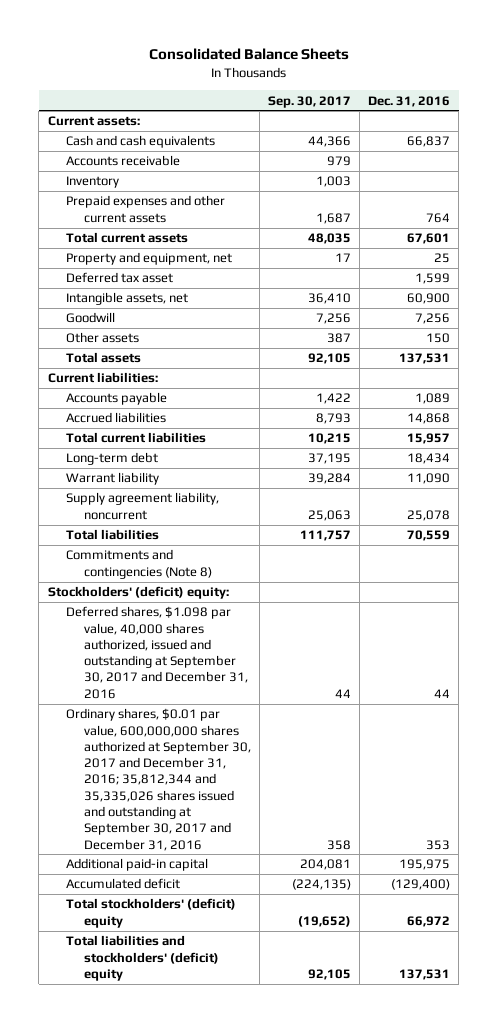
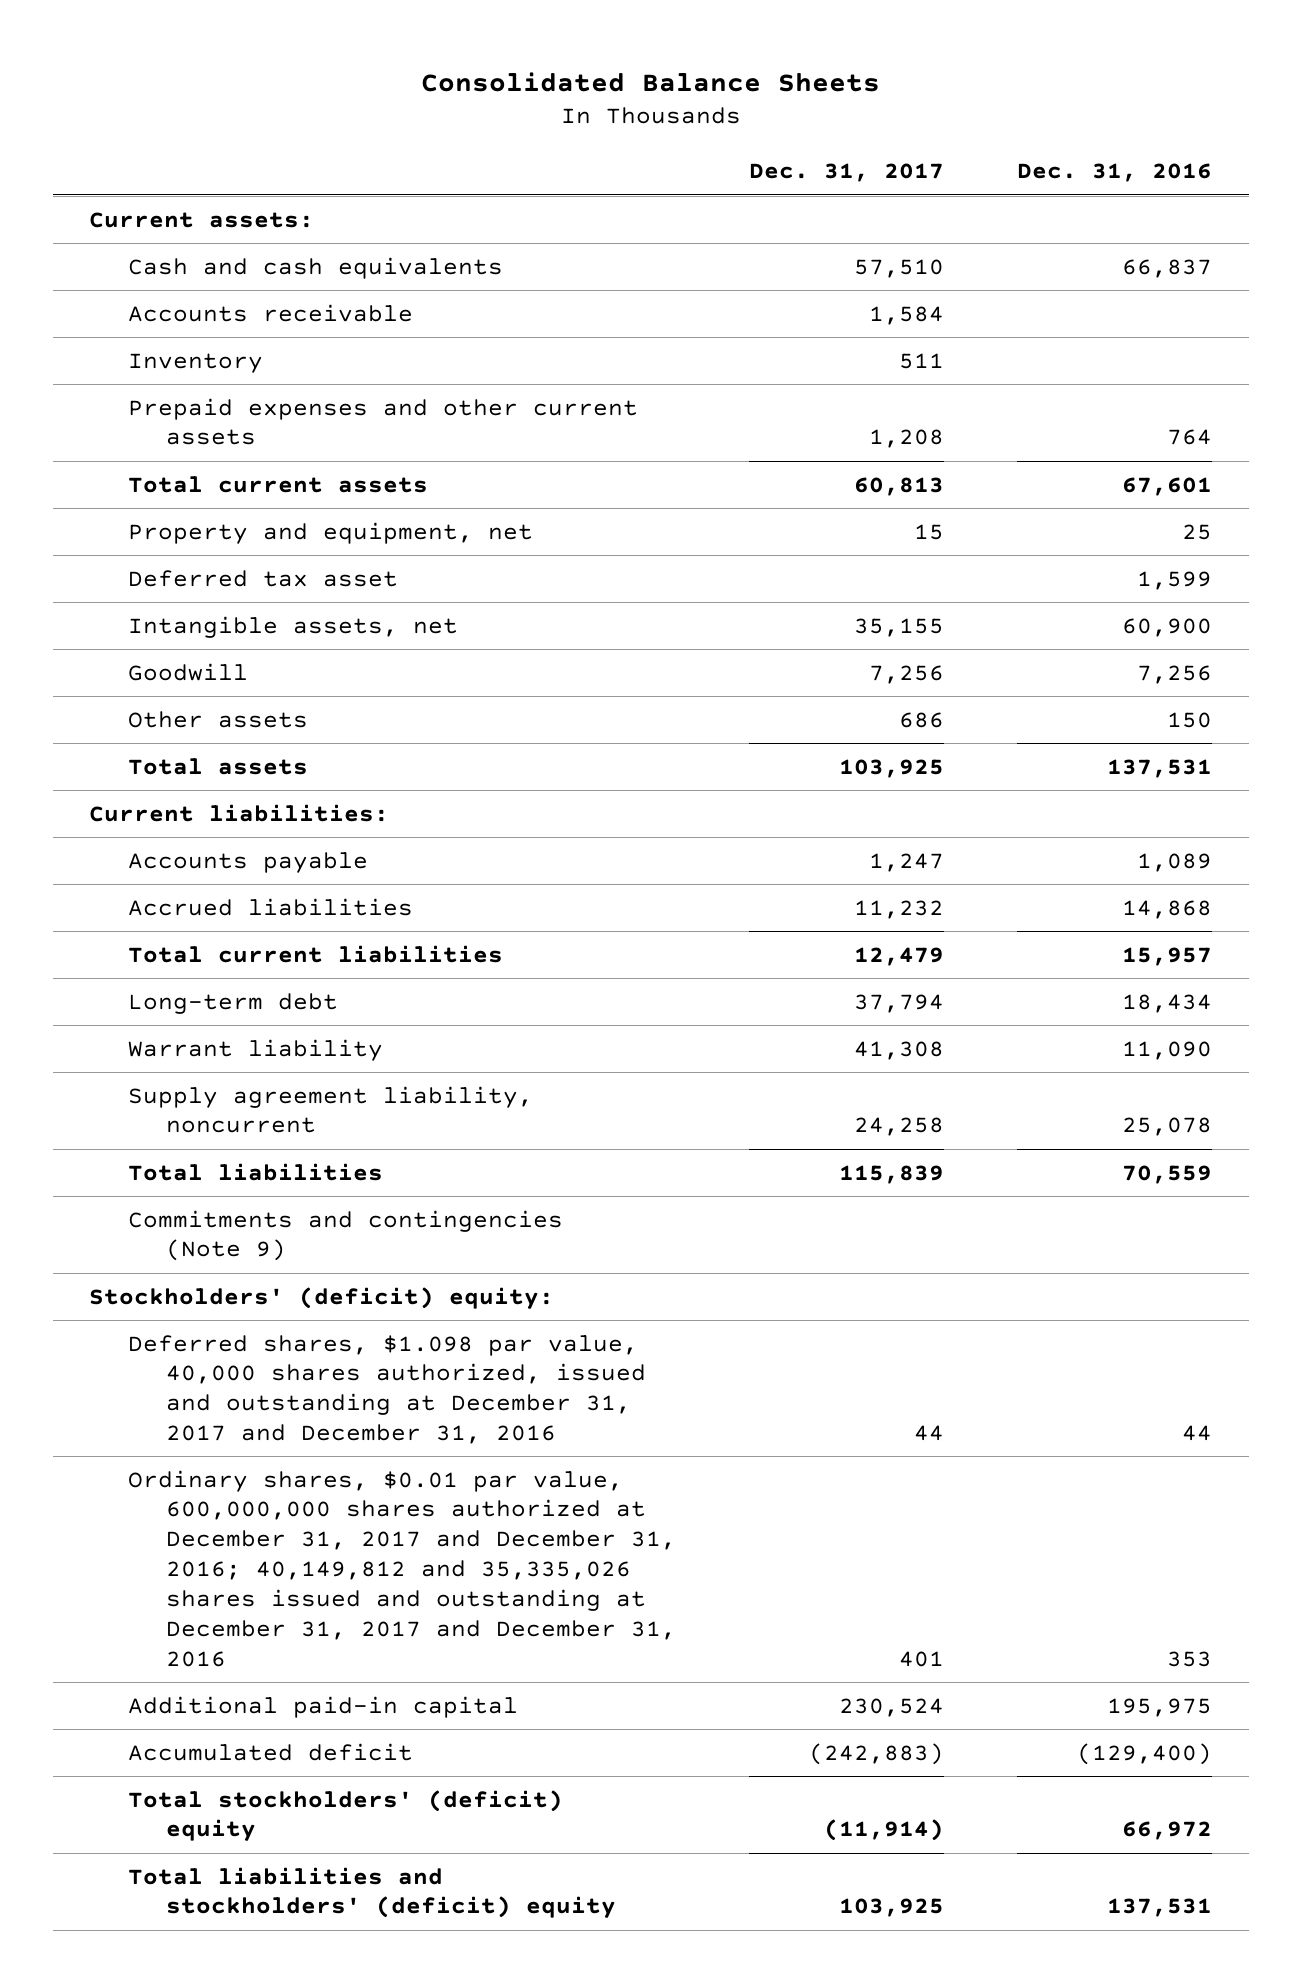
[268,95,352,108] Sep. 30, 2017 -> none
none -> [749,163,945,183] Dec. 31, 2017
[65,549,212,579] Commitments and contingencies (Note 8) -> [127,1209,563,1262] Commitments and contingencies (Note 9)
[65,606,248,699] Deferred shares, $1.098 par value, 40,000 shares authorized, issued and outstanding at September 30, 2017 and December 31, 2016 -> [127,1334,647,1445] Deferred shares, $1.098 par value, 40,000 shares authorized, issued and outstanding at December 31, 2017 and December 31, 2016
[65,708,251,851] Ordinary shares, $0.01 par value, 600,000,000 shares authorized at September 30, 2017 and December 31, 2016; 35,812,344 and 35,335,026 shares issued and outstanding at September 30, 2017 and December 31, 2016 -> [127,1469,677,1667] Ordinary shares, $0.01 par value, 600,000,000 shares authorized at December 31, 2017 and December 31, 2016; 40,149,812 and 35,335,026 shares issued and outstanding at December 31, 2017 and December 31, 2016

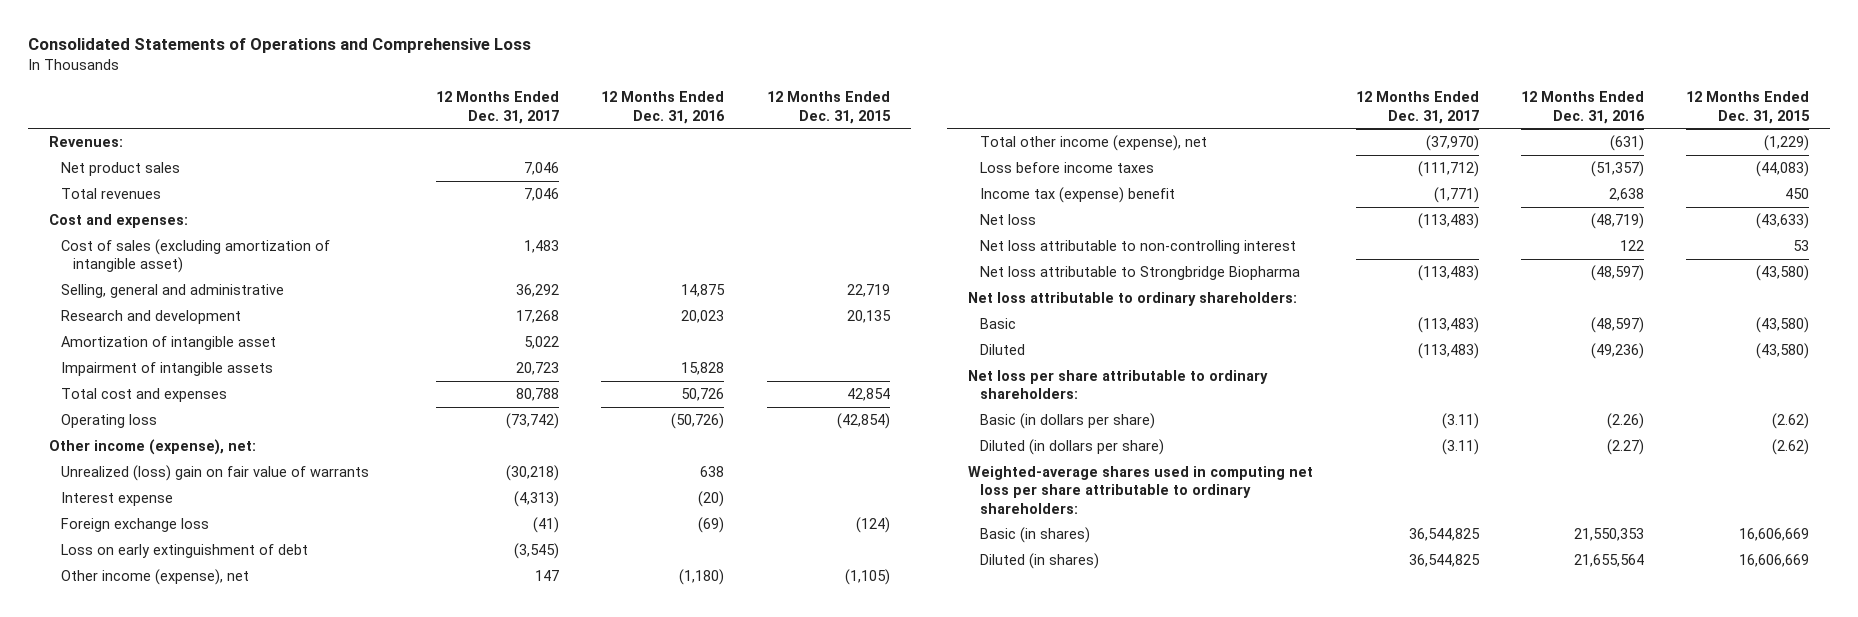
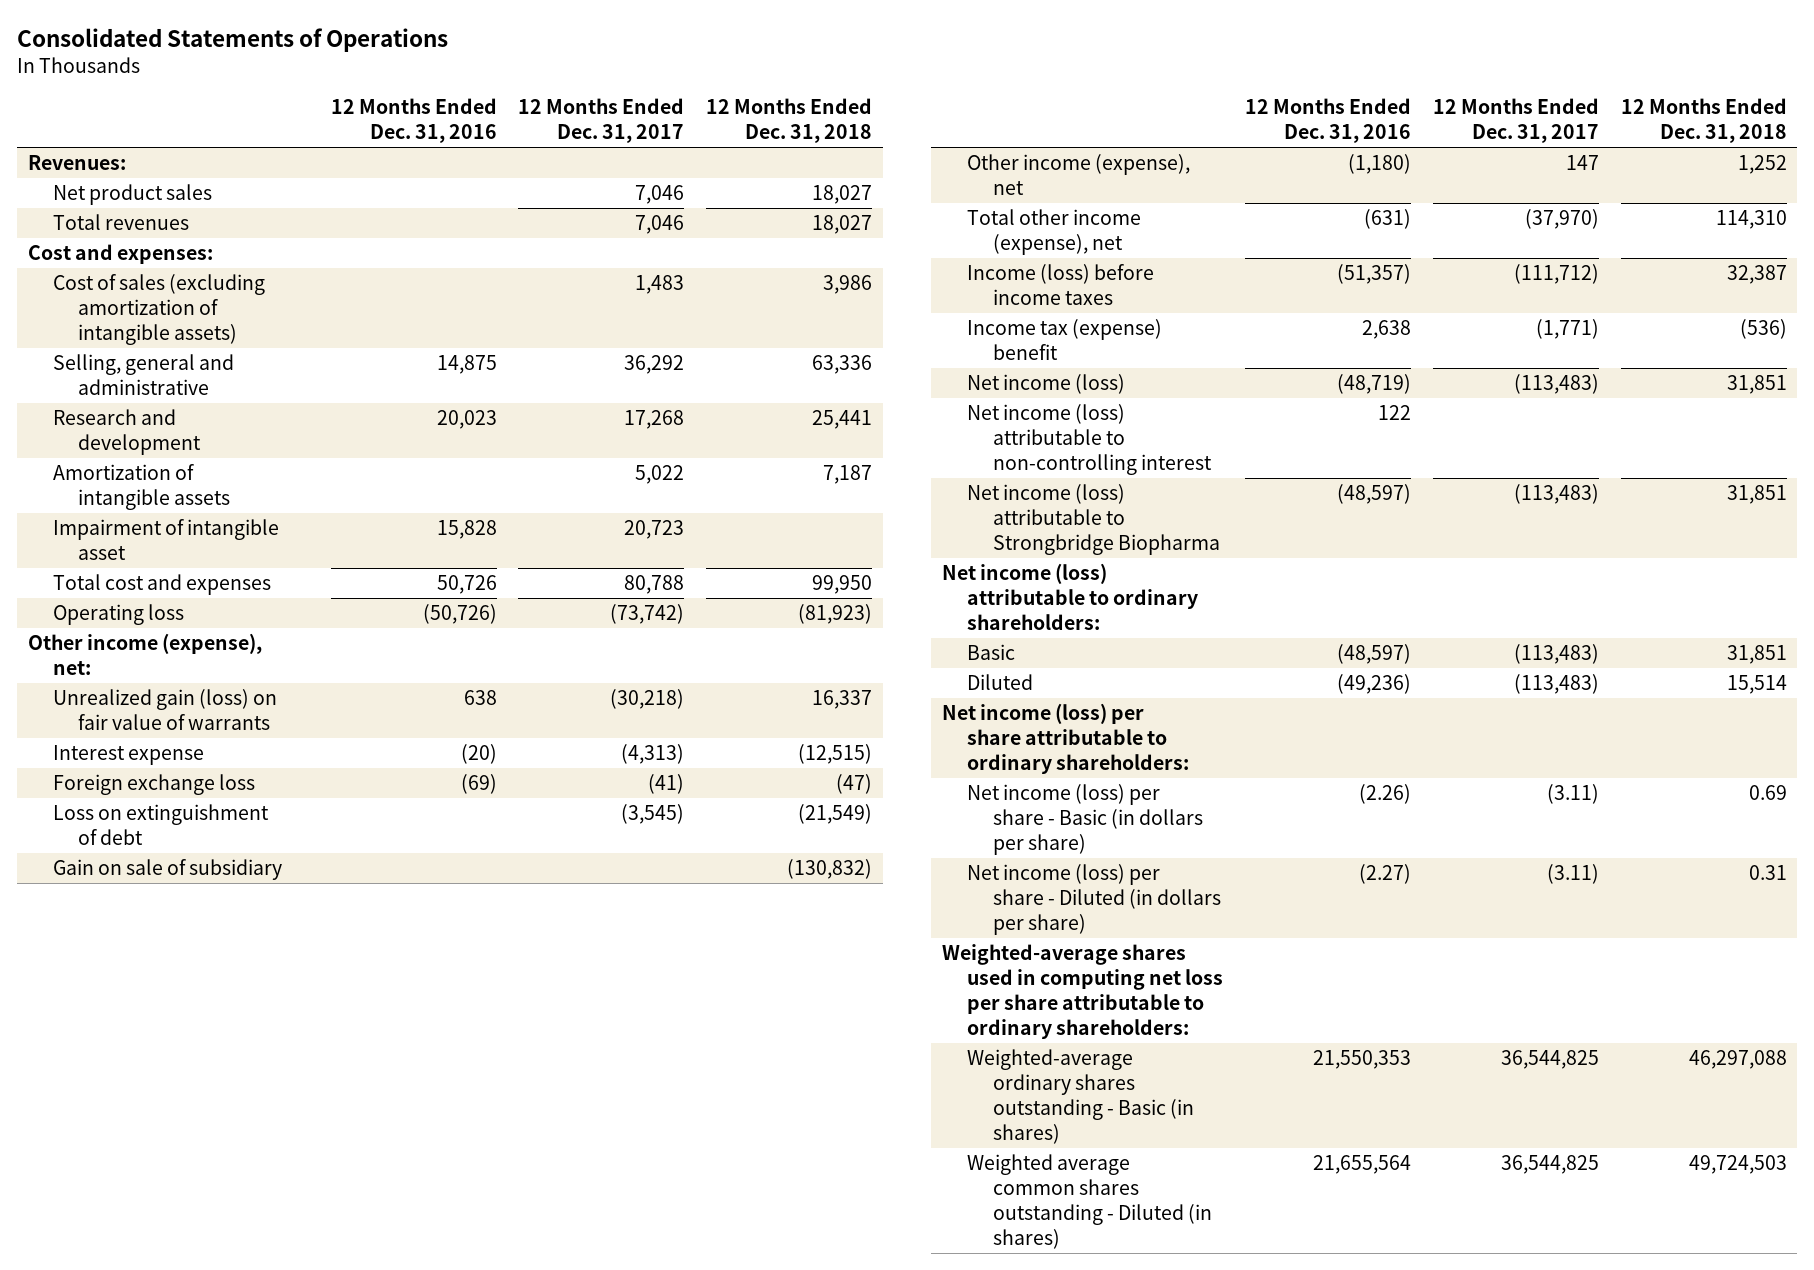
[27,38,531,54] Consolidated Statements of Operations and Comprehensive Loss -> [16,27,448,52] Consolidated Statements of Operations
[766,91,891,124] 12 Months Ended Dec. 31, 2015 -> none
none -> [705,98,872,144] 12 Months Ended Dec. 31, 2018
[60,238,330,274] Cost of sales (excluding amortization of intangible asset) -> [52,274,265,346] Cost of sales (excluding amortization of intangible assets)
[60,335,276,350] Amortization of intangible asset -> [52,464,231,511] Amortization of intangible assets
[60,361,273,376] Impairment of intangible assets -> [52,519,279,561] Impairment of intangible asset
[60,464,369,481] Unrealized (loss) gain on fair value of warrants -> [52,689,277,731] Unrealized gain (loss) on fair value of warrants
[60,543,308,558] Loss on early extinguishment of debt -> [52,804,269,846] Loss on extinguishment of debt
none -> [52,859,282,881] Gain on sale of subsidiary
[980,161,1155,173] Loss before income taxes -> [967,264,1155,306] Income (loss) before income taxes
[980,213,1037,225] Net loss -> [967,374,1126,395] Net income (loss)
[980,239,1297,254] Net loss attributable to non-controlling interest -> [967,404,1212,476] Net income (loss) attributable to non-controlling interest
[980,265,1301,280] Net loss attributable to Strongbridge Biopharma -> [967,484,1220,556] Net income (loss) attributable to Strongbridge Biopharma
[968,291,1298,306] Net loss attributable to ordinary shareholders: -> [942,563,1199,631] Net income (loss) attributable to ordinary shareholders:
[968,369,1269,400] Net loss per share attributable to ordinary shareholders: -> [942,703,1190,775] Net income (loss) per share attributable to ordinary shareholders:
[980,412,1156,429] Basic (in dollars per share) -> [967,784,1203,856] Net income (loss) per share - Basic (in dollars per share)
[980,438,1165,455] Diluted (in dollars per share) -> [967,864,1221,936] Net income (loss) per share - Diluted (in dollars per share)
[980,526,1091,543] Basic (in shares) -> [967,1049,1194,1145] Weighted-average ordinary shares outstanding - Basic (in shares)
[980,552,1100,569] Diluted (in shares) -> [967,1154,1212,1250] Weighted average common shares outstanding - Diluted (in shares)

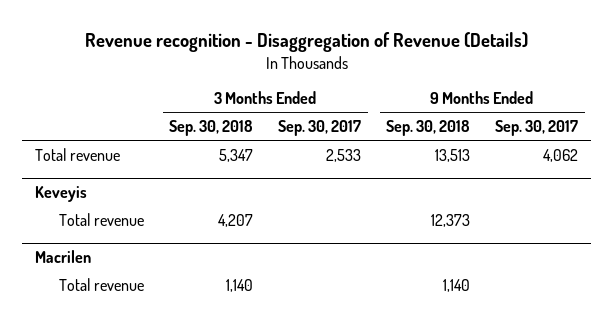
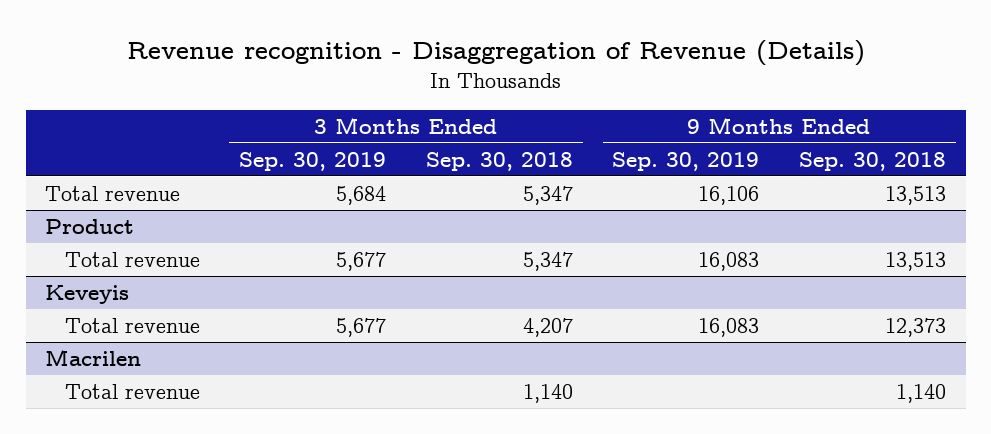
[278,120,362,137] Sep. 30, 2017 -> none
[495,120,579,137] Sep. 30, 2017 -> none
none -> [239,151,387,171] Sep. 30, 2019
none -> [612,151,760,171] Sep. 30, 2019
none -> [45,218,135,234] Product
none -> [64,251,200,267] Total revenue

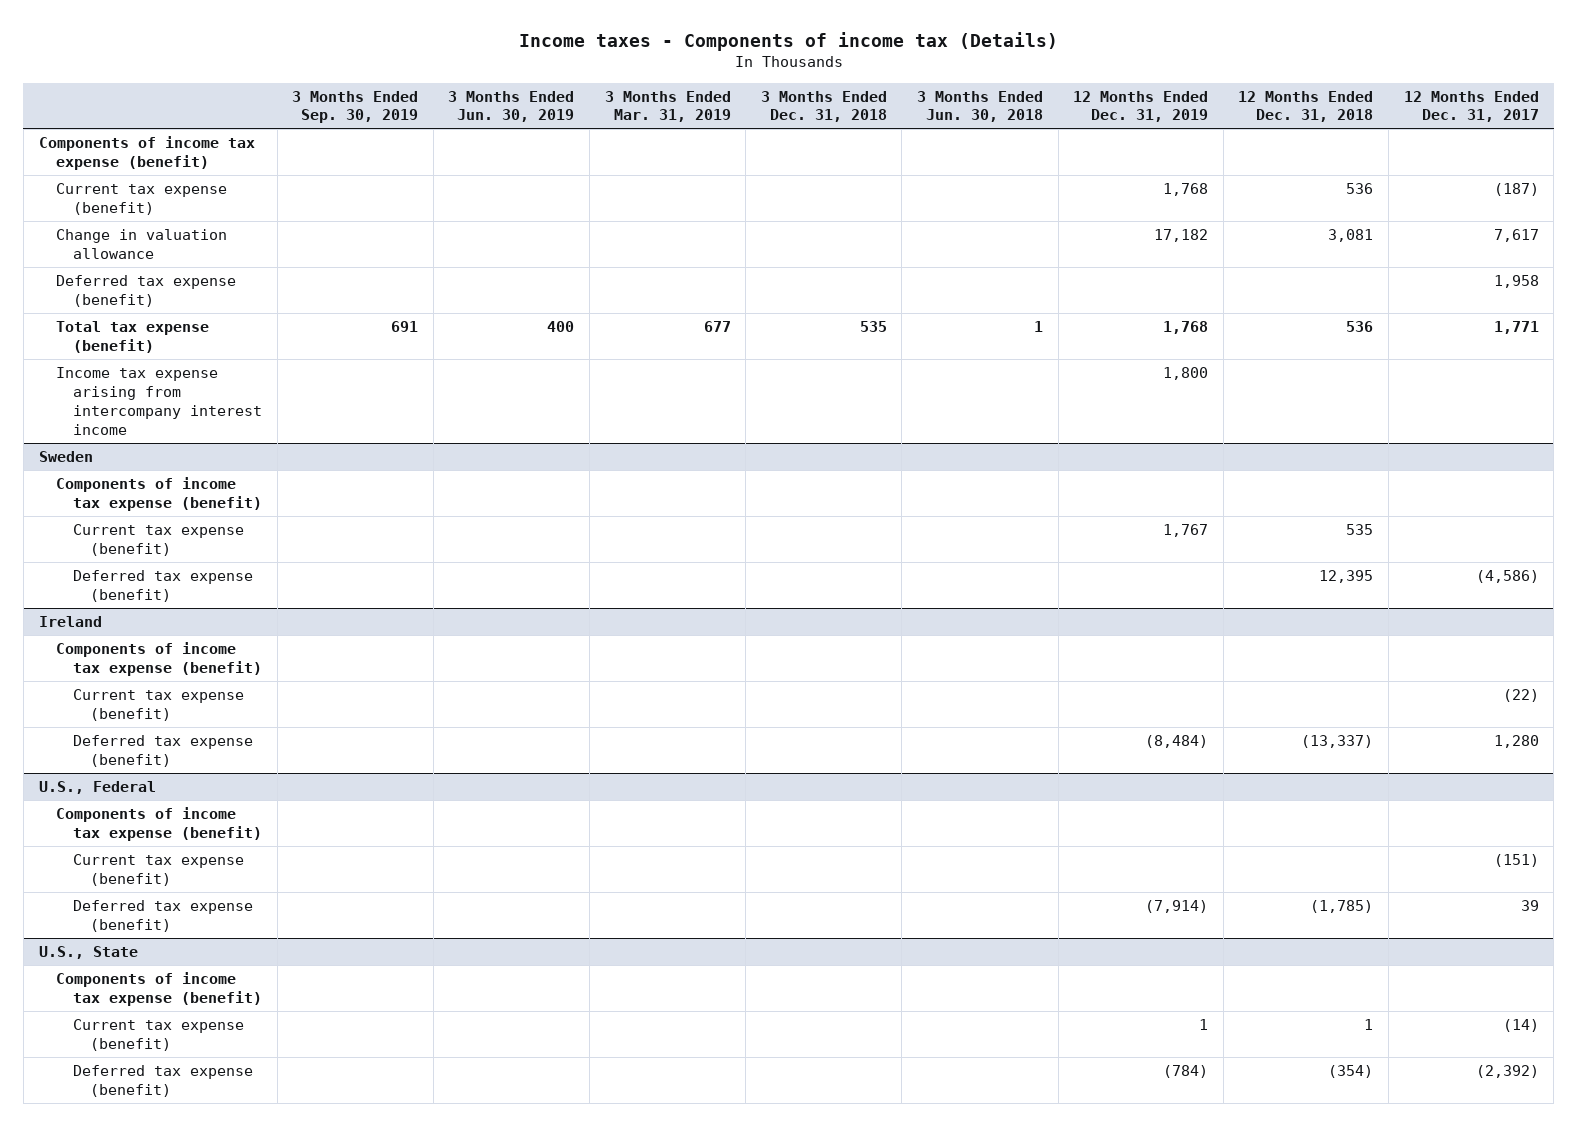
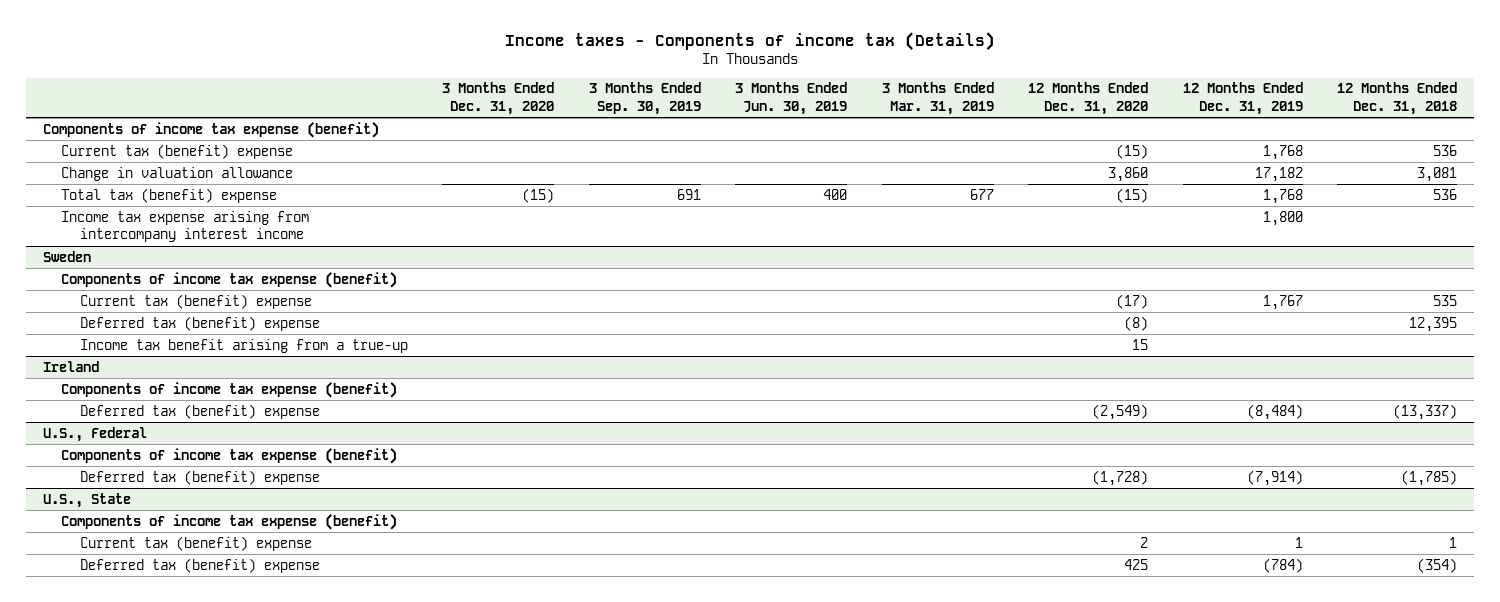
[760,90,887,123] 3 Months Ended Dec. 31, 2018 -> none
[916,90,1043,123] 3 Months Ended Jun. 30, 2018 -> none
[1403,90,1539,123] 12 Months Ended Dec. 31, 2017 -> none
none -> [442,82,555,115] 3 Months Ended Dec. 31, 2020
none -> [1028,82,1149,115] 12 Months Ended Dec. 31, 2020
[55,183,227,215] Current tax expense (benefit) -> [61,143,294,159] Current tax (benefit) expense
[55,275,236,307] Deferred tax expense (benefit) -> none
[55,321,209,353] Total tax expense (benefit) -> [61,187,278,203] Total tax (benefit) expense
[73,524,245,556] Current tax expense (benefit) -> [79,293,312,309] Current tax (benefit) expense
[73,570,254,602] Deferred tax expense (benefit) -> [79,315,320,331] Deferred tax (benefit) expense
none -> [79,338,408,353] Income tax benefit arising from a true-up
[73,689,245,721] Current tax expense (benefit) -> none
[73,735,254,767] Deferred tax expense (benefit) -> [79,403,320,419] Deferred tax (benefit) expense
[73,854,245,886] Current tax expense (benefit) -> none
[73,900,254,932] Deferred tax expense (benefit) -> [79,469,320,485] Deferred tax (benefit) expense
[73,1019,245,1051] Current tax expense (benefit) -> [79,535,312,551] Current tax (benefit) expense
[73,1065,254,1097] Deferred tax expense (benefit) -> [79,557,320,573] Deferred tax (benefit) expense

